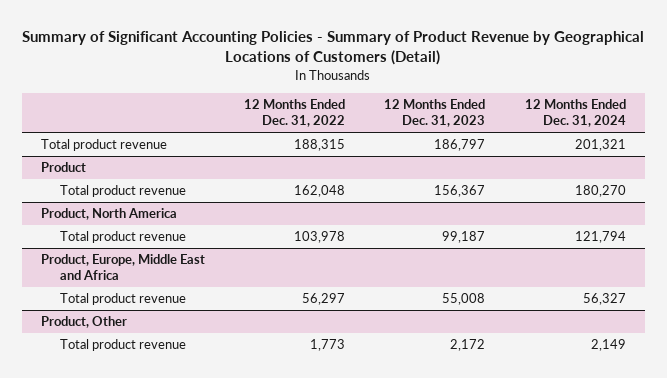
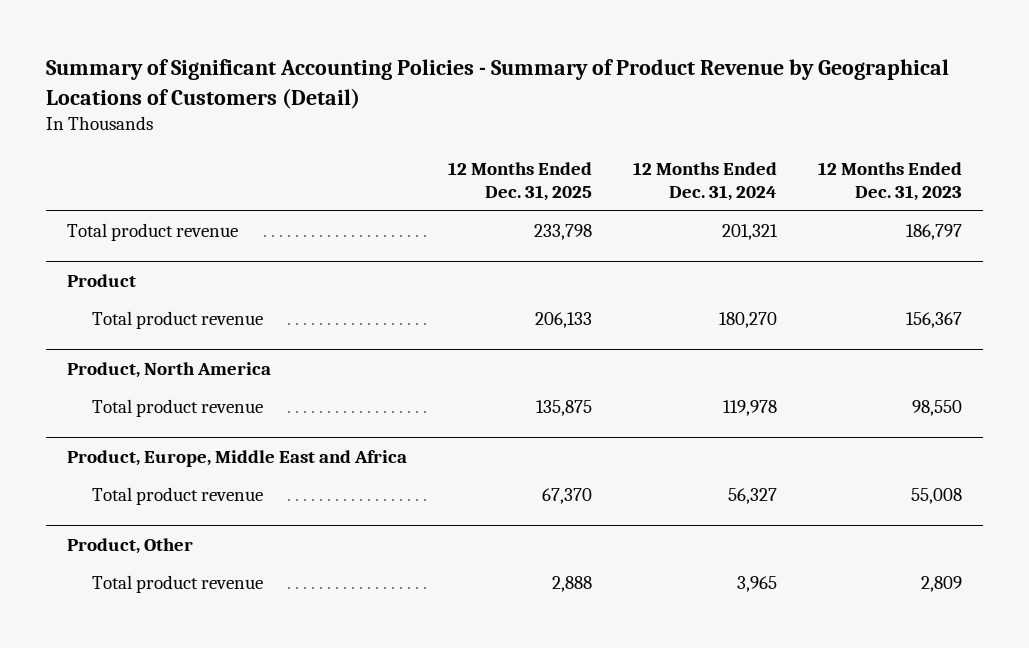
[244,99,346,128] 12 Months Ended Dec. 31, 2022 -> none
none -> [447,161,592,202] 12 Months Ended Dec. 31, 2025
[442,231,486,244] 99,187 -> [912,400,963,417] 98,550
[574,231,626,244] 121,794 -> [723,400,778,417] 119,978
[450,339,486,352] 2,172 -> [921,576,963,593] 2,809
[590,339,626,352] 2,149 -> [737,576,778,593] 3,965

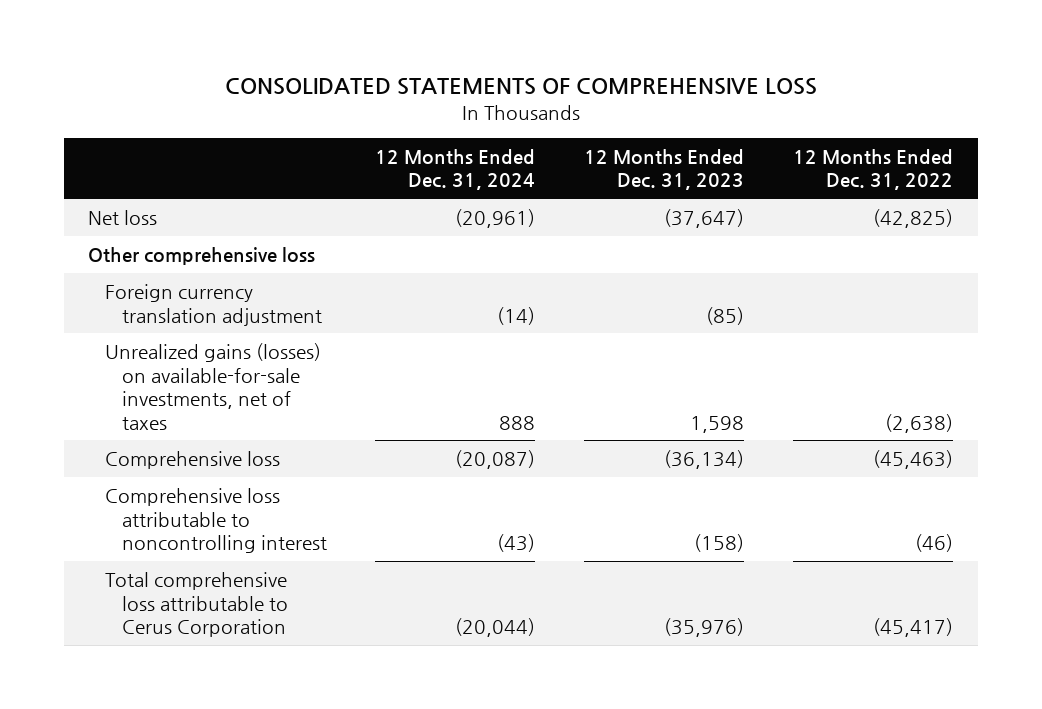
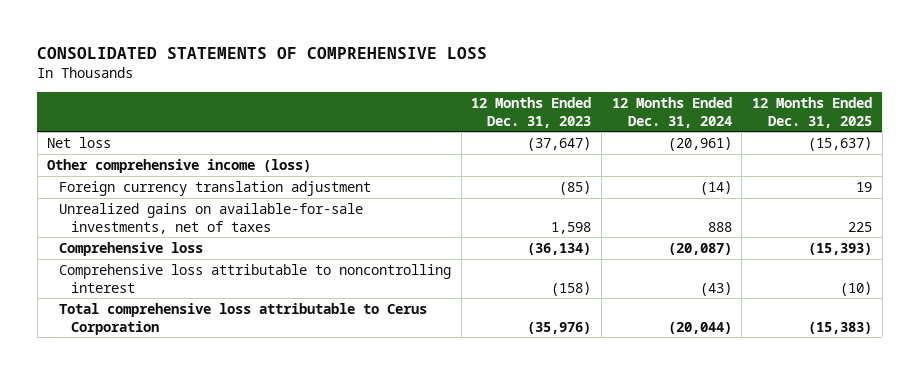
[793,148,954,191] 12 Months Ended Dec. 31, 2022 -> none
none -> [751,97,872,128] 12 Months Ended Dec. 31, 2025
[88,246,316,265] Other comprehensive loss -> [47,158,312,173] Other comprehensive income (loss)
[105,342,322,430] Unrealized gains (losses) on available-for-sale investments, net of taxes -> [59,202,364,234] Unrealized gains on available-for-sale investments, net of taxes

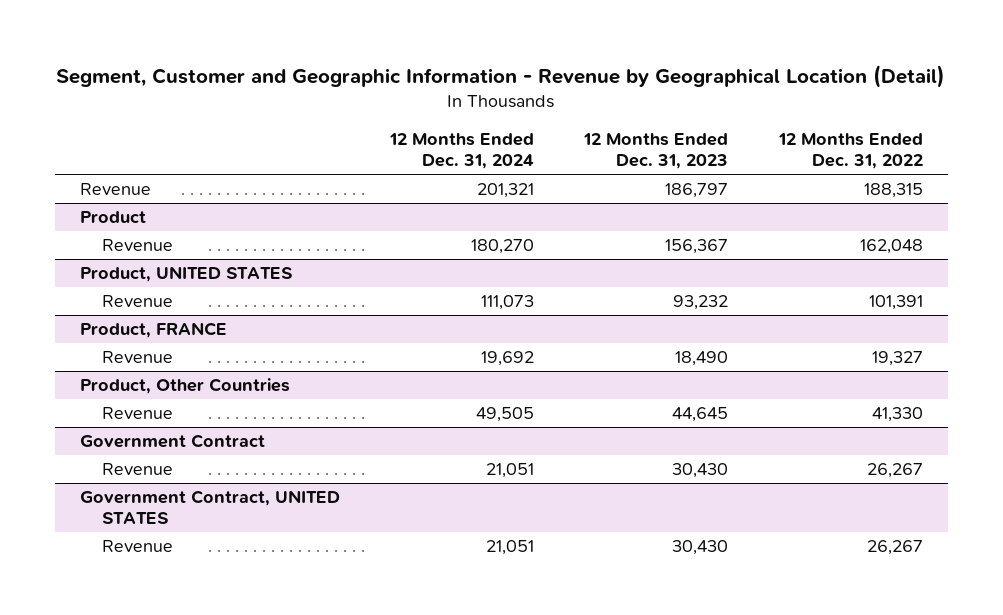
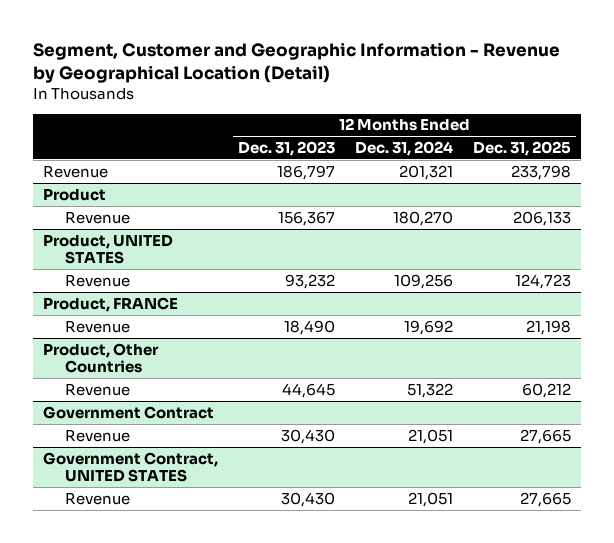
[777,132,923,170] 12 Months Ended Dec. 31, 2022 -> none
none -> [473,140,572,156] Dec. 31, 2025
[481,294,535,310] 111,073 -> [394,273,454,289] 109,256
[476,406,535,422] 49,505 -> [407,382,454,398] 51,322

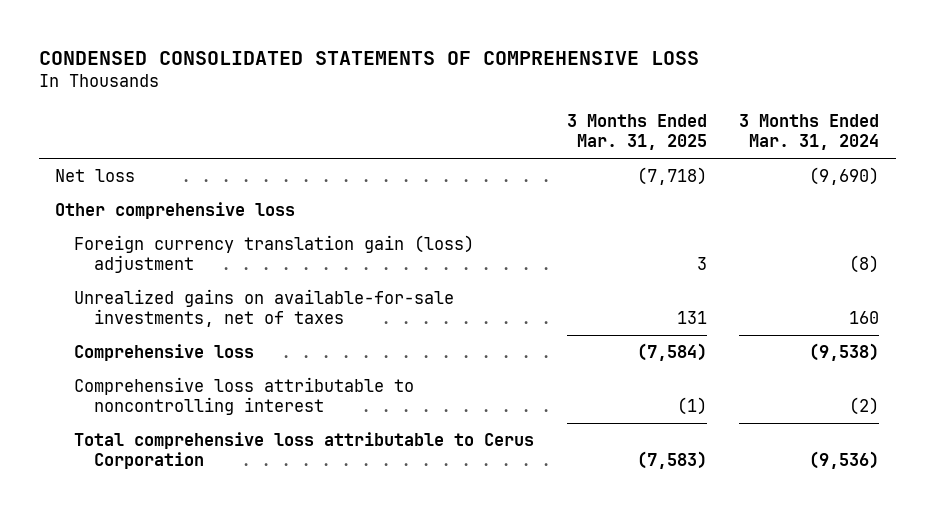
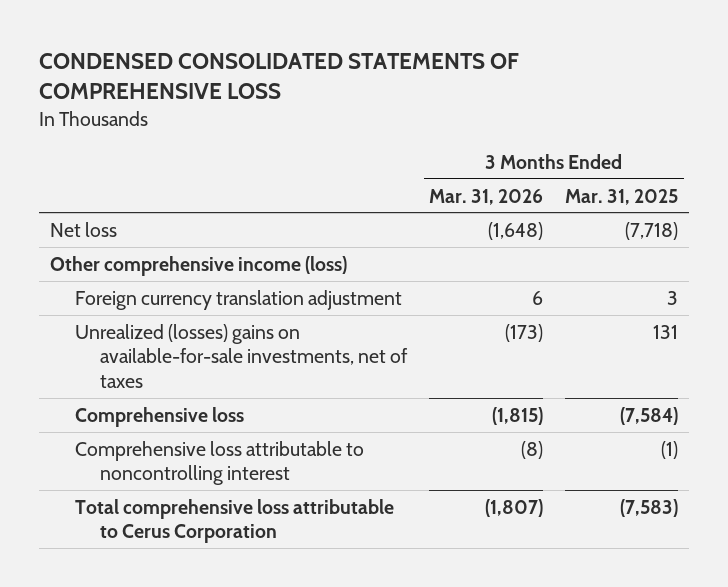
[739,114,880,151] 3 Months Ended Mar. 31, 2024 -> none
none -> [429,188,544,205] Mar. 31, 2026
[55,201,296,219] Other comprehensive loss -> [49,255,347,276] Other comprehensive income (loss)
[74,234,475,274] Foreign currency translation gain (loss) adjustment -> [74,289,402,310] Foreign currency translation adjustment
[74,288,455,328] Unrealized gains on available-for-sale investments, net of taxes -> [74,323,409,388] Unrealized (losses) gains on available-for-sale investments, net of taxes

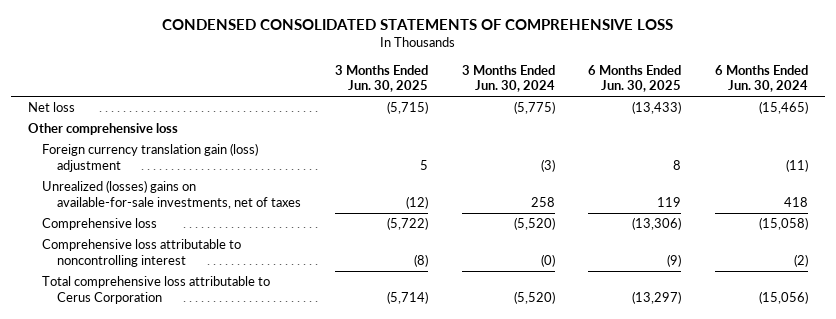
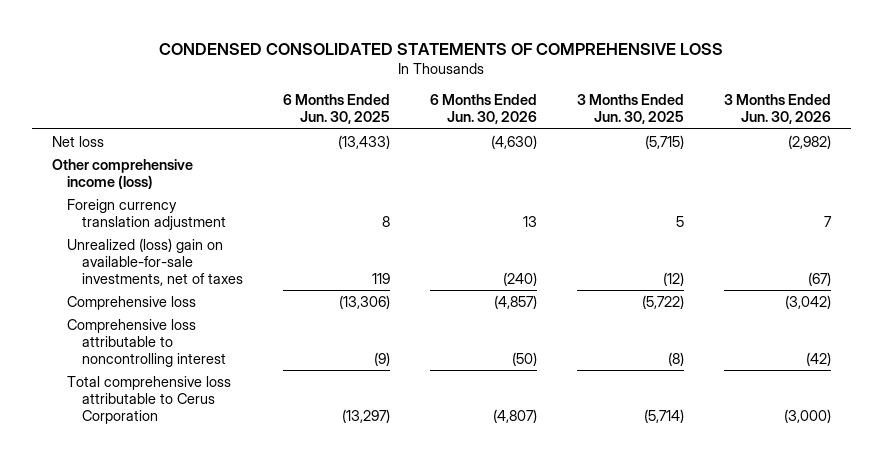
[461,64,555,93] 3 Months Ended Jun. 30, 2024 -> none
[715,64,809,93] 6 Months Ended Jun. 30, 2024 -> none
none -> [430,94,538,125] 6 Months Ended Jun. 30, 2026
none -> [723,94,831,125] 3 Months Ended Jun. 30, 2026
[28,123,179,136] Other comprehensive loss -> [52,158,194,189] Other comprehensive income (loss)
[42,143,259,172] Foreign currency translation gain (loss) adjustment -> [67,198,227,230] Foreign currency translation adjustment
[42,180,301,209] Unrealized (losses) gains on available-for-sale investments, net of taxes -> [67,237,244,286] Unrealized (loss) gain on available-for-sale investments, net of taxes

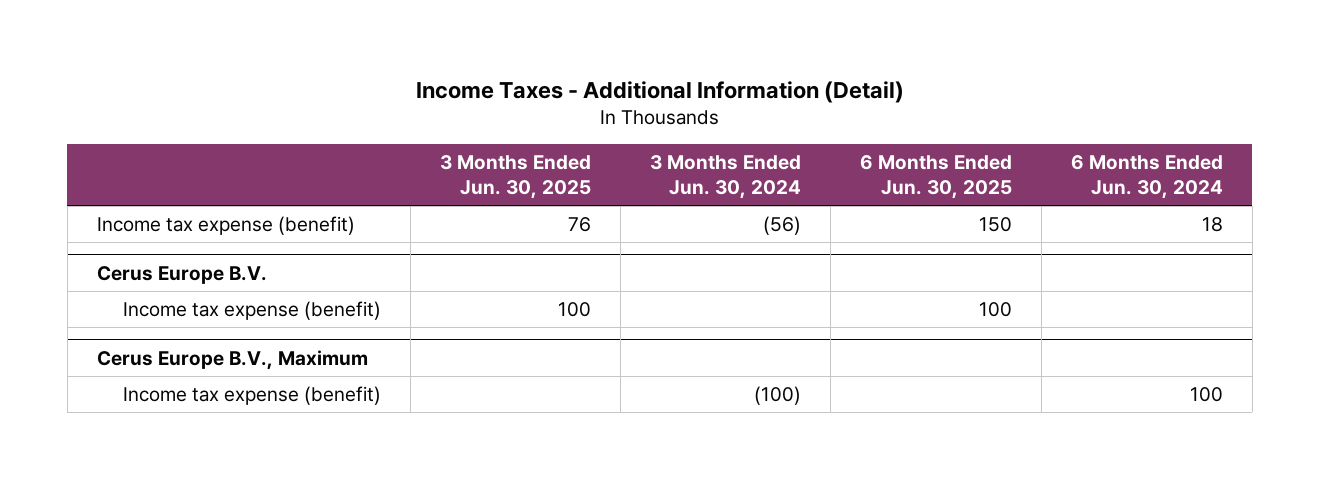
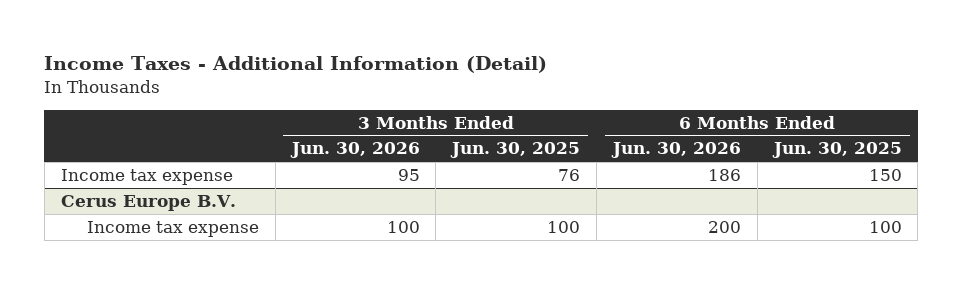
[649,155,801,200] 3 Months Ended Jun. 30, 2024 -> none
[1070,155,1223,200] 6 Months Ended Jun. 30, 2024 -> none
none -> [289,142,420,159] Jun. 30, 2026
none -> [610,142,741,159] Jun. 30, 2026
[96,216,355,236] Income tax expense (benefit) -> [60,169,233,186] Income tax expense
[96,349,368,370] Cerus Europe B.V., Maximum -> none
[123,386,382,406] Income tax expense (benefit) -> none
[123,301,382,321] Income tax expense (benefit) -> [86,221,259,238] Income tax expense

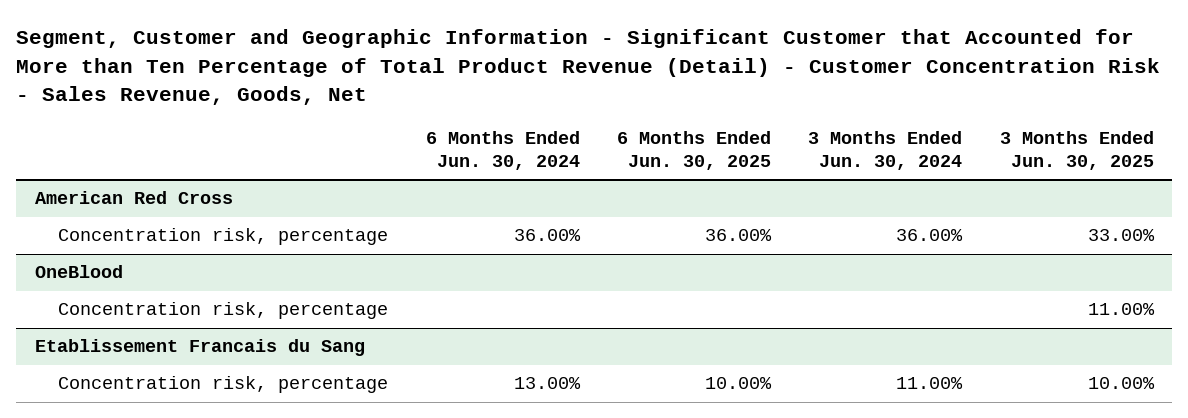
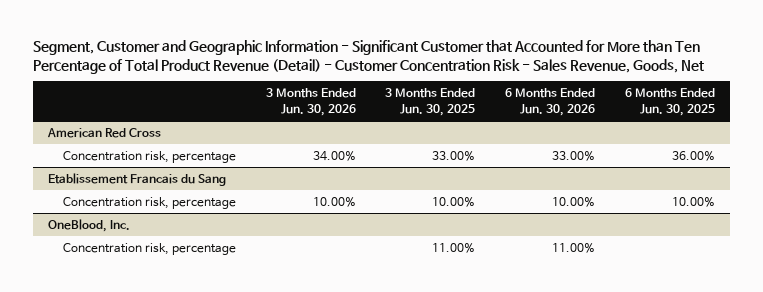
[425,131,580,171] 6 Months Ended Jun. 30, 2024 -> none
[808,131,963,171] 3 Months Ended Jun. 30, 2024 -> none
none -> [265,88,356,116] 3 Months Ended Jun. 30, 2026
none -> [505,88,596,116] 6 Months Ended Jun. 30, 2026
[34,265,123,279] OneBlood -> none
[58,302,389,320] Concentration risk, percentage -> none
none -> [47,218,130,232] OneBlood, Inc.
none -> [62,242,236,255] Concentration risk, percentage

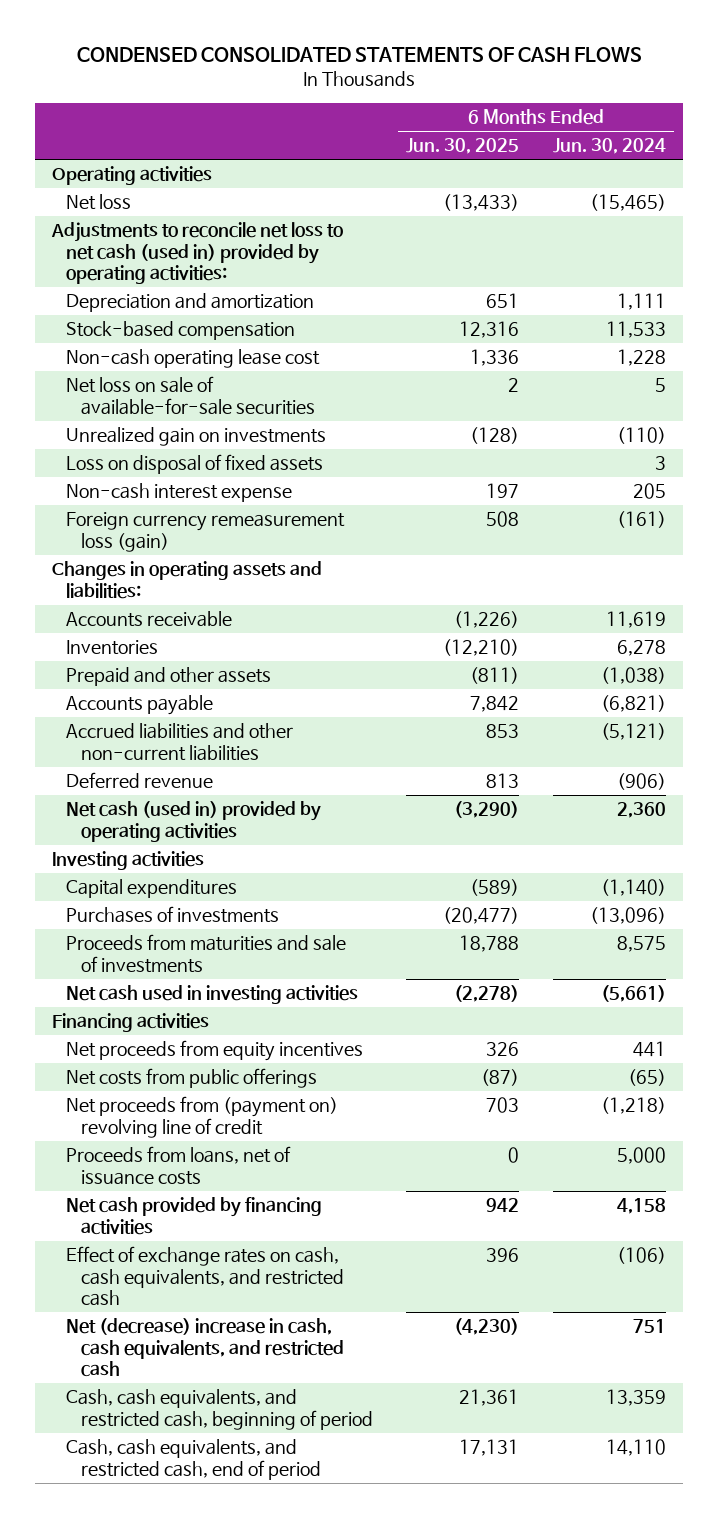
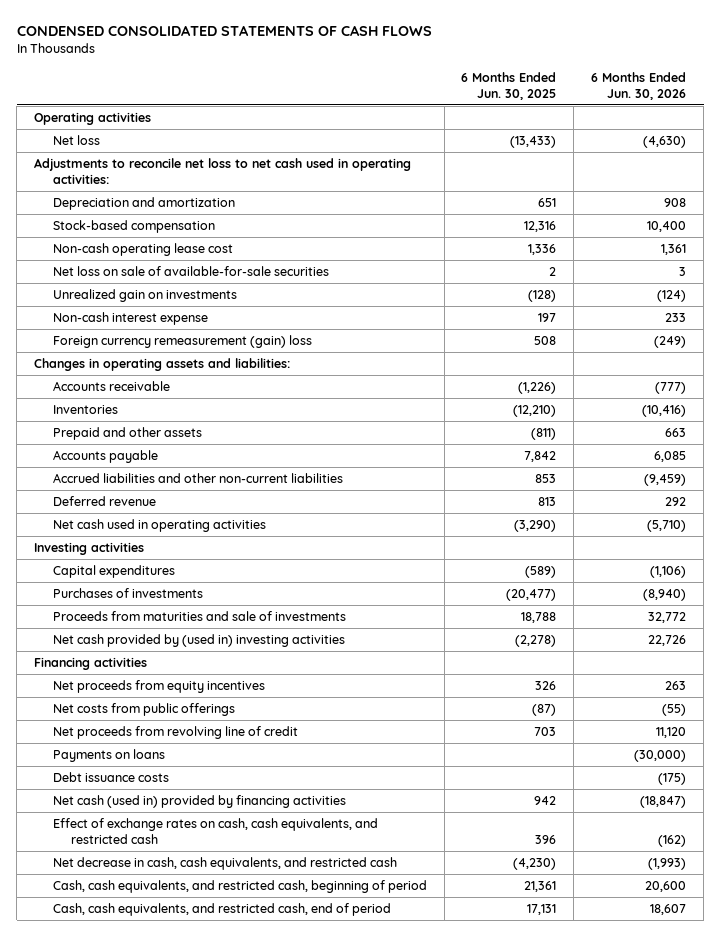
[552,138,666,155] Jun. 30, 2024 -> none
none -> [591,71,687,100] 6 Months Ended Jun. 30, 2026
[50,222,343,285] Adjustments to reconcile net loss to net cash (used in) provided by operating activities: -> [34,158,412,184] Adjustments to reconcile net loss to net cash used in operating activities:
[66,454,324,475] Loss on disposal of fixed assets -> none
[66,512,346,552] Foreign currency remeasurement loss (gain) -> [52,335,312,349] Foreign currency remeasurement (gain) loss
[66,801,322,842] Net cash (used in) provided by operating activities -> [52,519,266,533] Net cash used in operating activities
[66,985,359,1005] Net cash used in investing activities -> [52,634,345,648] Net cash provided by (used in) investing activities
[66,1146,292,1185] Proceeds from loans, net of issuance costs -> none
[66,1096,339,1138] Net proceeds from (payment on) revolving line of credit -> [52,726,298,740] Net proceeds from revolving line of credit
none -> [52,749,165,763] Payments on loans
none -> [52,772,169,783] Debt issuance costs
[66,1197,323,1235] Net cash provided by financing activities -> [52,795,346,809] Net cash (used in) provided by financing activities
[66,1318,344,1378] Net (decrease) increase in cash, cash equivalents, and restricted cash -> [52,857,397,871] Net decrease in cash, cash equivalents, and restricted cash

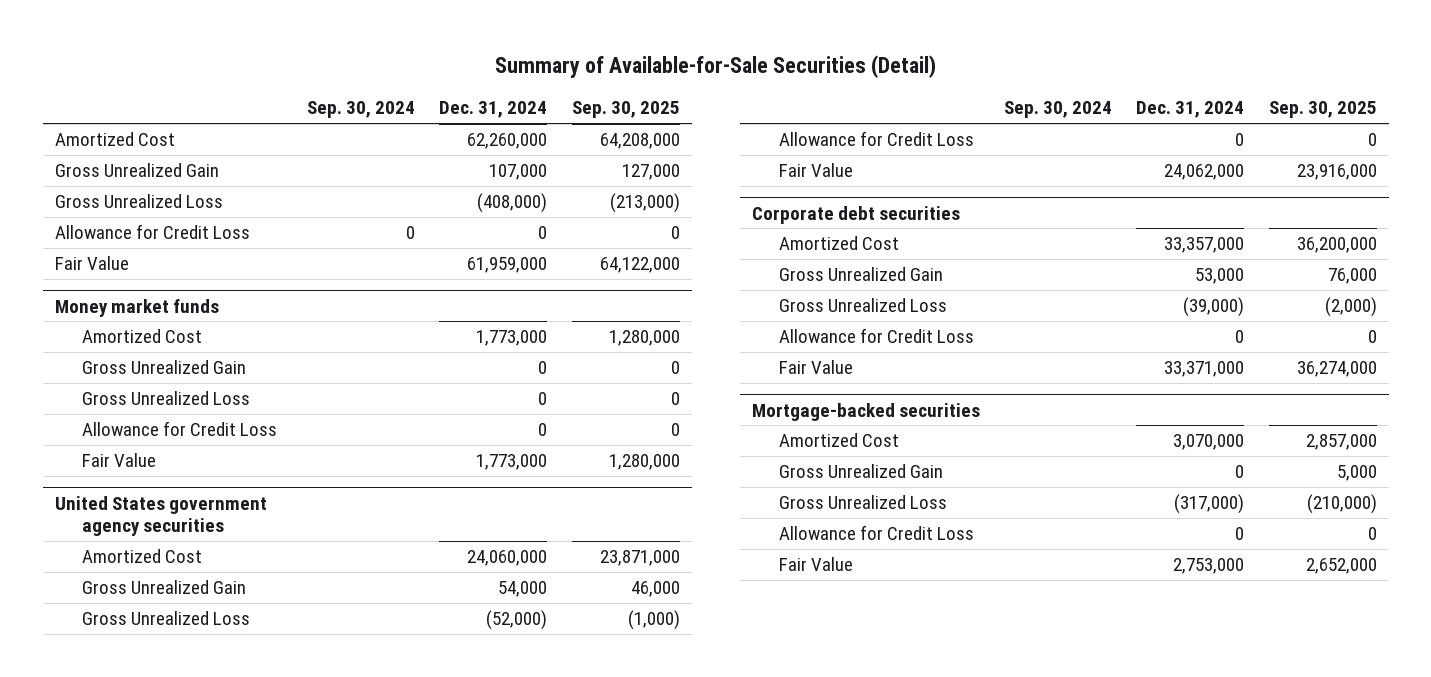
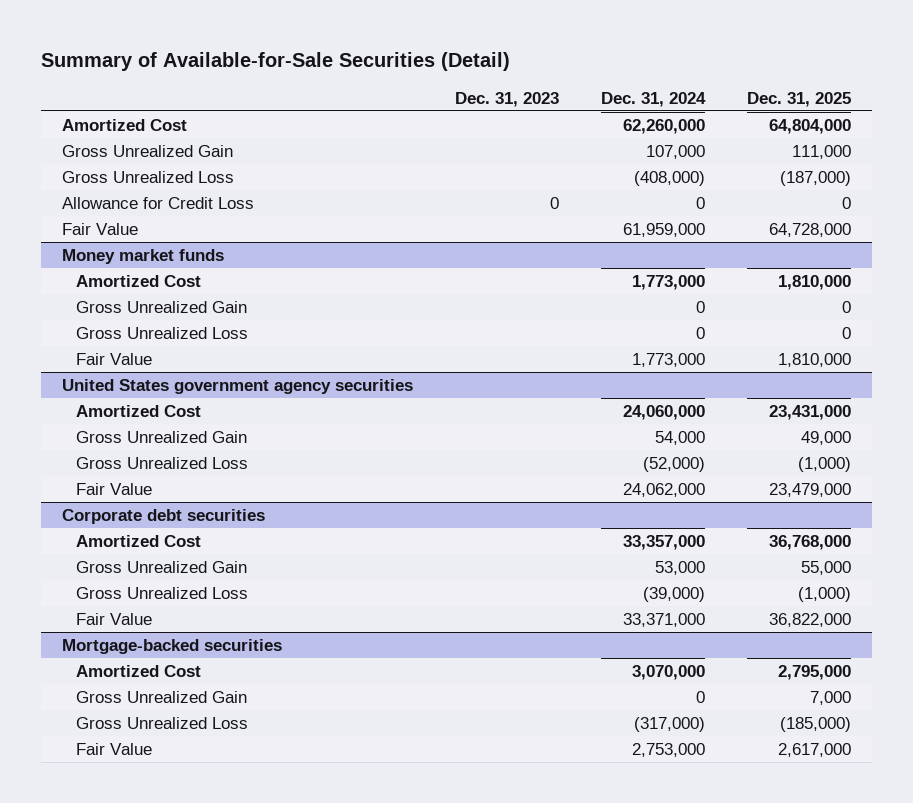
[307,101,416,119] Sep. 30, 2024 -> none
[571,101,680,119] Sep. 30, 2025 -> none
none -> [454,91,559,107] Dec. 31, 2023
none -> [747,91,852,107] Dec. 31, 2025
[82,421,278,437] Allowance for Credit Loss -> none
[779,131,975,147] Allowance for Credit Loss -> none
[779,328,975,344] Allowance for Credit Loss -> none
[779,525,975,541] Allowance for Credit Loss -> none

